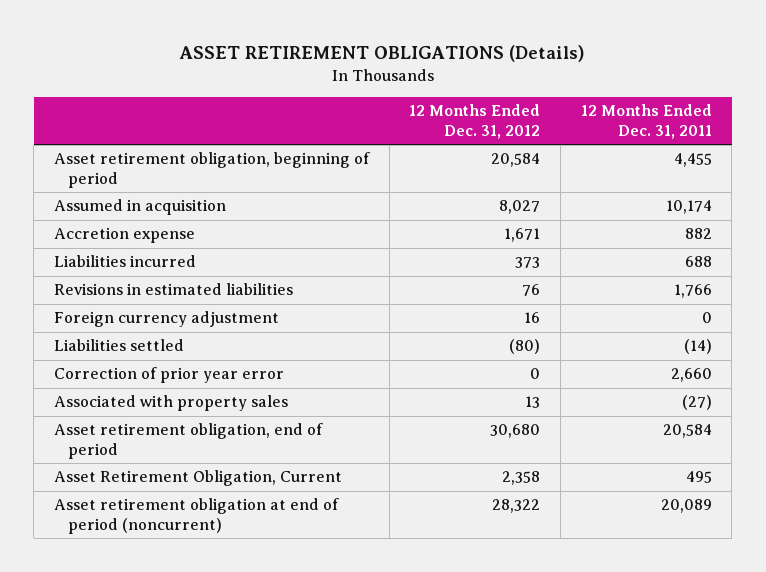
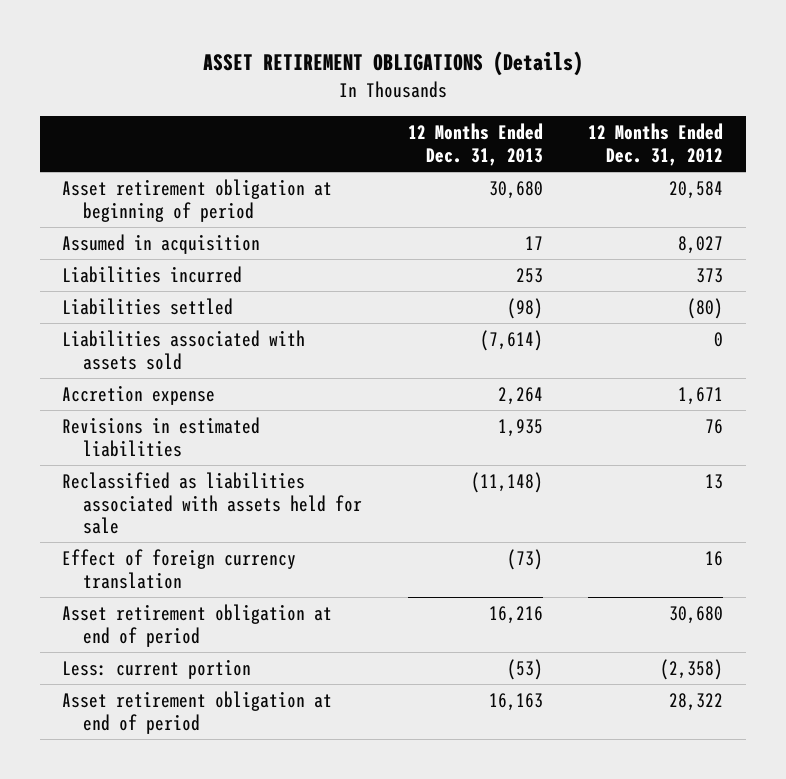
[580,104,712,139] 12 Months Ended Dec. 31, 2011 -> none
none -> [407,123,543,166] 12 Months Ended Dec. 31, 2013
[53,152,370,188] Asset retirement obligation, beginning of period -> [62,179,333,222] Asset retirement obligation at beginning of period
[53,311,279,328] Foreign currency adjustment -> none
[53,367,284,384] Correction of prior year error -> none
[53,470,342,487] Asset Retirement Obligation, Current -> none
none -> [62,330,306,370] Liabilities associated with assets sold
[53,227,195,244] Accretion expense -> [62,385,216,406] Accretion expense
[53,283,293,296] Revisions in estimated liabilities -> [62,417,261,457] Revisions in estimated liabilities
[53,395,288,412] Associated with property sales -> [62,472,363,535] Reclassified as liabilities associated with assets held for sale
none -> [62,549,297,589] Effect of foreign currency translation
[53,423,323,459] Asset retirement obligation, end of period -> [62,604,333,647] Asset retirement obligation at end of period
none -> [62,659,252,680] Less: current portion
[53,498,339,534] Asset retirement obligation at end of period (noncurrent) -> [62,691,333,734] Asset retirement obligation at end of period

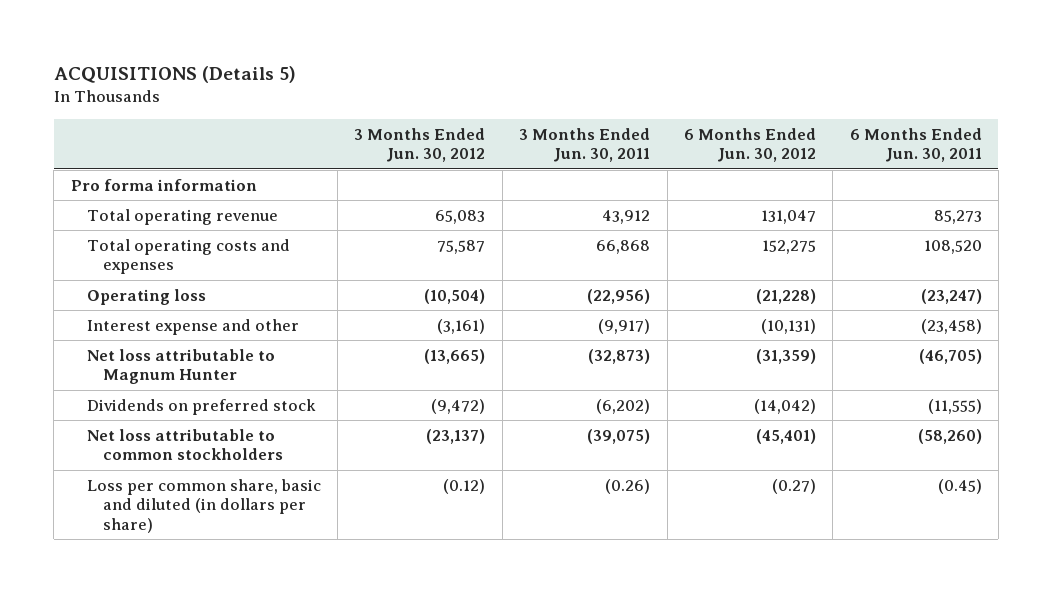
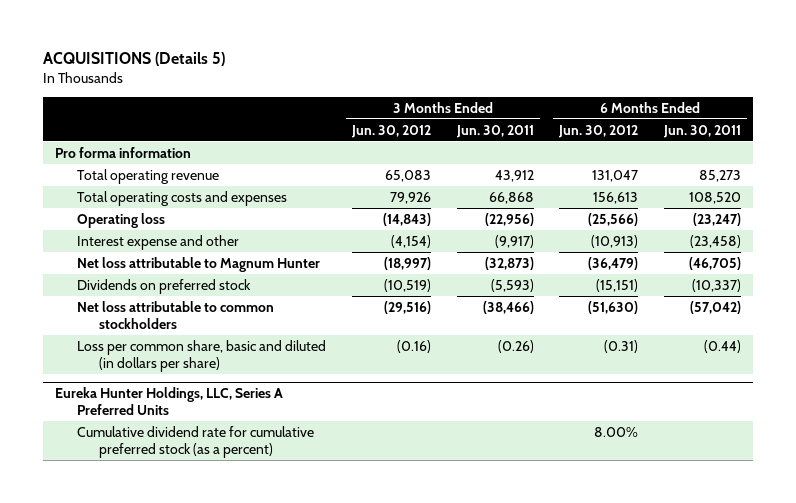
[437,239,486,254] 75,587 -> [389,191,431,204] 79,926
[761,239,816,254] 152,275 -> [593,191,639,204] 156,613
[424,288,486,304] (10,504) -> [382,212,431,226] (14,843)
[755,288,816,304] (21,228) -> [588,212,639,226] (25,566)
[437,318,486,334] (3,161) -> [390,234,431,248] (4,154)
[760,318,816,334] (10,131) -> [591,234,639,248] (10,913)
[424,348,486,364] (13,665) -> [383,256,431,270] (18,997)
[755,348,816,364] (31,359) -> [588,256,639,270] (36,479)
[431,398,486,414] (9,472) -> [383,278,431,292] (10,519)
[596,398,651,414] (6,202) -> [490,278,534,292] (5,593)
[753,398,816,414] (14,042) -> [596,278,639,292] (15,151)
[927,398,982,414] (11,555) -> [691,278,741,292] (10,337)
[426,428,486,444] (23,137) -> [383,300,431,314] (29,516)
[587,428,651,444] (39,075) -> [482,300,534,314] (38,466)
[755,428,816,444] (45,401) -> [588,300,639,314] (51,630)
[917,428,982,444] (58,260) -> [689,300,741,314] (57,042)
[443,478,486,494] (0.12) -> [396,339,431,353] (0.16)
[771,478,816,494] (0.27) -> [604,339,639,353] (0.31)
[937,478,982,494] (0.45) -> [703,339,741,353] (0.44)
none -> [55,387,284,415] Eureka Hunter Holdings, LLC, Series A Preferred Units
none -> [77,425,315,458] Cumulative dividend rate for cumulative preferred stock (as a percent)

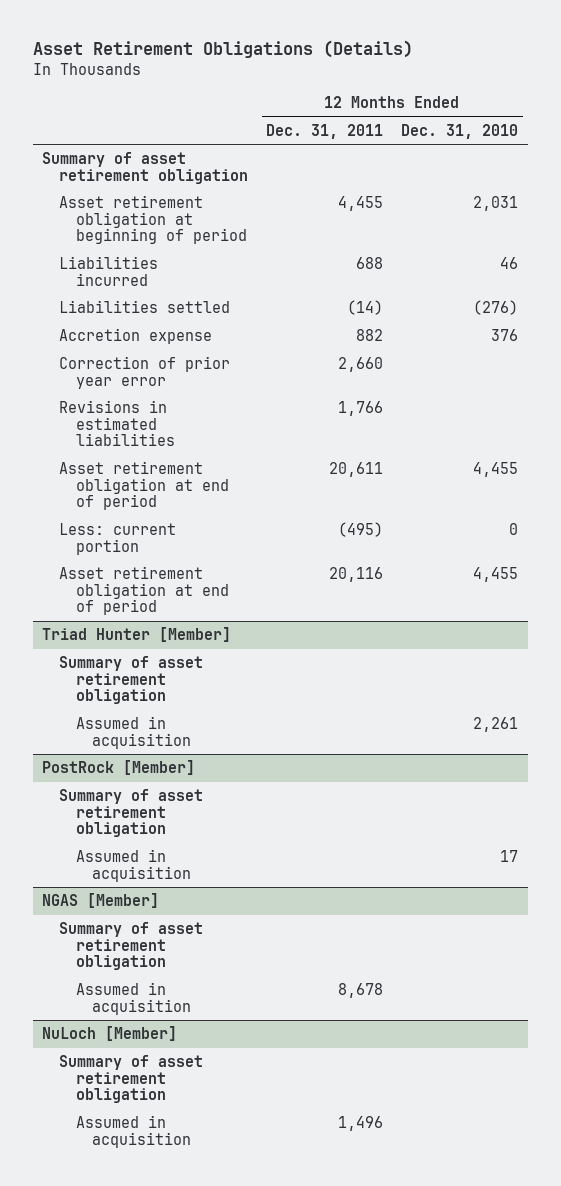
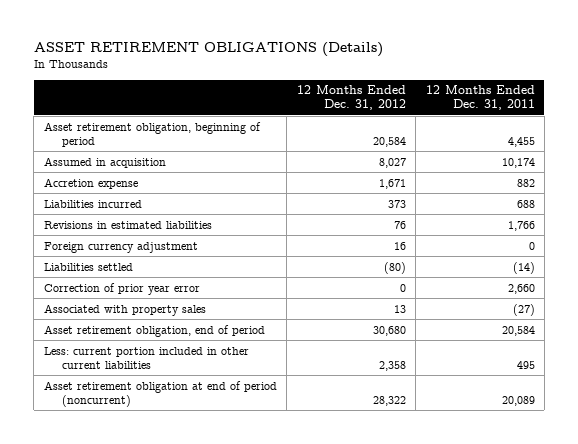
[32,40,413,59] Asset Retirement Obligations (Details) -> [33,42,383,58] ASSET RETIREMENT OBLIGATIONS (Details)
[401,123,519,139] Dec. 31, 2010 -> none
none -> [296,85,406,111] 12 Months Ended Dec. 31, 2012
[42,152,248,184] Summary of asset retirement obligation -> none
[58,195,247,245] Asset retirement obligation at beginning of period -> [43,121,261,147] Asset retirement obligation, beginning of period
none -> [43,156,166,168] Assumed in acquisition
[58,328,212,345] Accretion expense -> [43,177,138,189] Accretion expense
[58,400,175,447] Revisions in estimated liabilities -> [43,220,212,229] Revisions in estimated liabilities
none -> [43,241,198,253] Foreign currency adjustment
[42,627,232,643] Triad Hunter [Member] -> none
[58,656,203,705] Summary of asset retirement obligation -> none
[75,716,192,749] Assumed in acquisition -> none
[42,760,196,776] PostRock [Member] -> none
[58,789,203,838] Summary of asset retirement obligation -> none
[75,849,192,882] Assumed in acquisition -> none
[42,893,160,909] NGAS [Member] -> none
[58,922,203,971] Summary of asset retirement obligation -> none
[75,982,192,1015] Assumed in acquisition -> none
[42,1026,178,1042] NuLoch [Member] -> none
[58,1055,203,1104] Summary of asset retirement obligation -> none
[75,1115,192,1148] Assumed in acquisition -> none
none -> [43,303,206,316] Associated with property sales
[58,461,229,511] Asset retirement obligation at end of period -> [43,324,265,337] Asset retirement obligation, end of period
[329,462,384,478] 20,611 -> [501,325,535,336] 20,584
[58,523,176,555] Less: current portion -> [43,346,249,369] Less: current portion included in other current liabilities
[338,522,384,538] (495) -> [516,360,535,369] 495
[58,566,229,616] Asset retirement obligation at end of period -> [43,380,277,407] Asset retirement obligation at end of period (noncurrent)
[329,567,384,583] 20,116 -> [501,395,535,406] 20,089

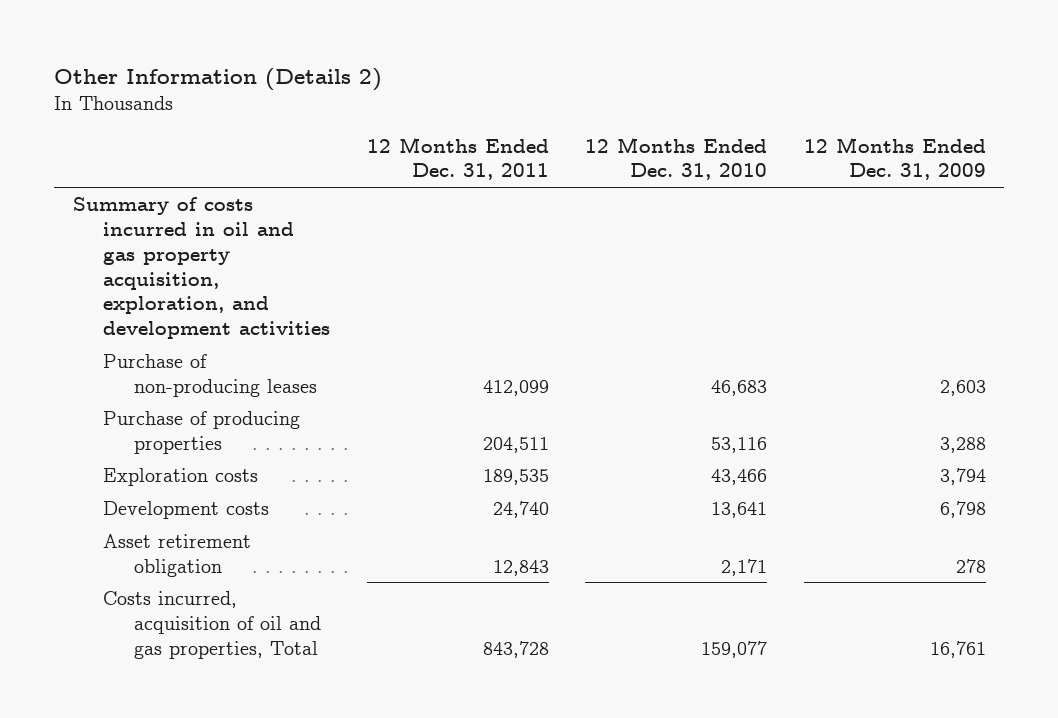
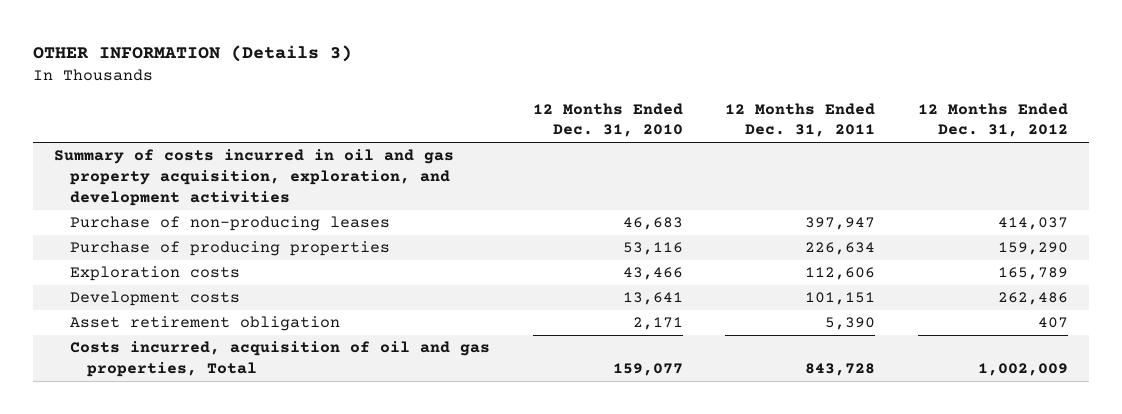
[54,68,383,92] Other Information (Details 2) -> [32,44,352,62] OTHER INFORMATION (Details 3)
[803,136,986,181] 12 Months Ended Dec. 31, 2009 -> none
none -> [918,102,1069,138] 12 Months Ended Dec. 31, 2012
[482,379,549,396] 412,099 -> [805,217,876,231] 397,947
[482,436,549,453] 204,511 -> [805,242,876,256] 226,634
[482,468,549,485] 189,535 -> [805,267,876,281] 112,606
[492,500,549,518] 24,740 -> [805,292,876,306] 101,151
[492,559,549,576] 12,843 -> [825,317,876,331] 5,390

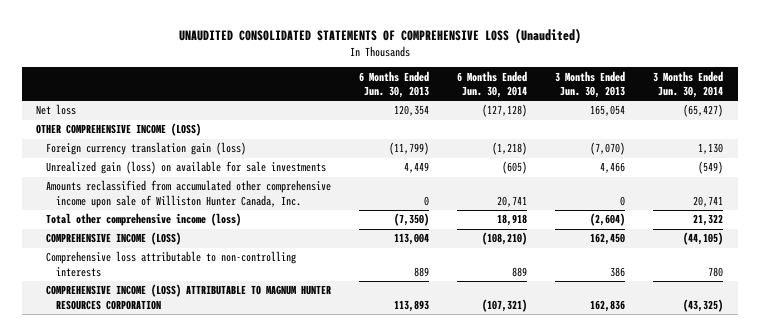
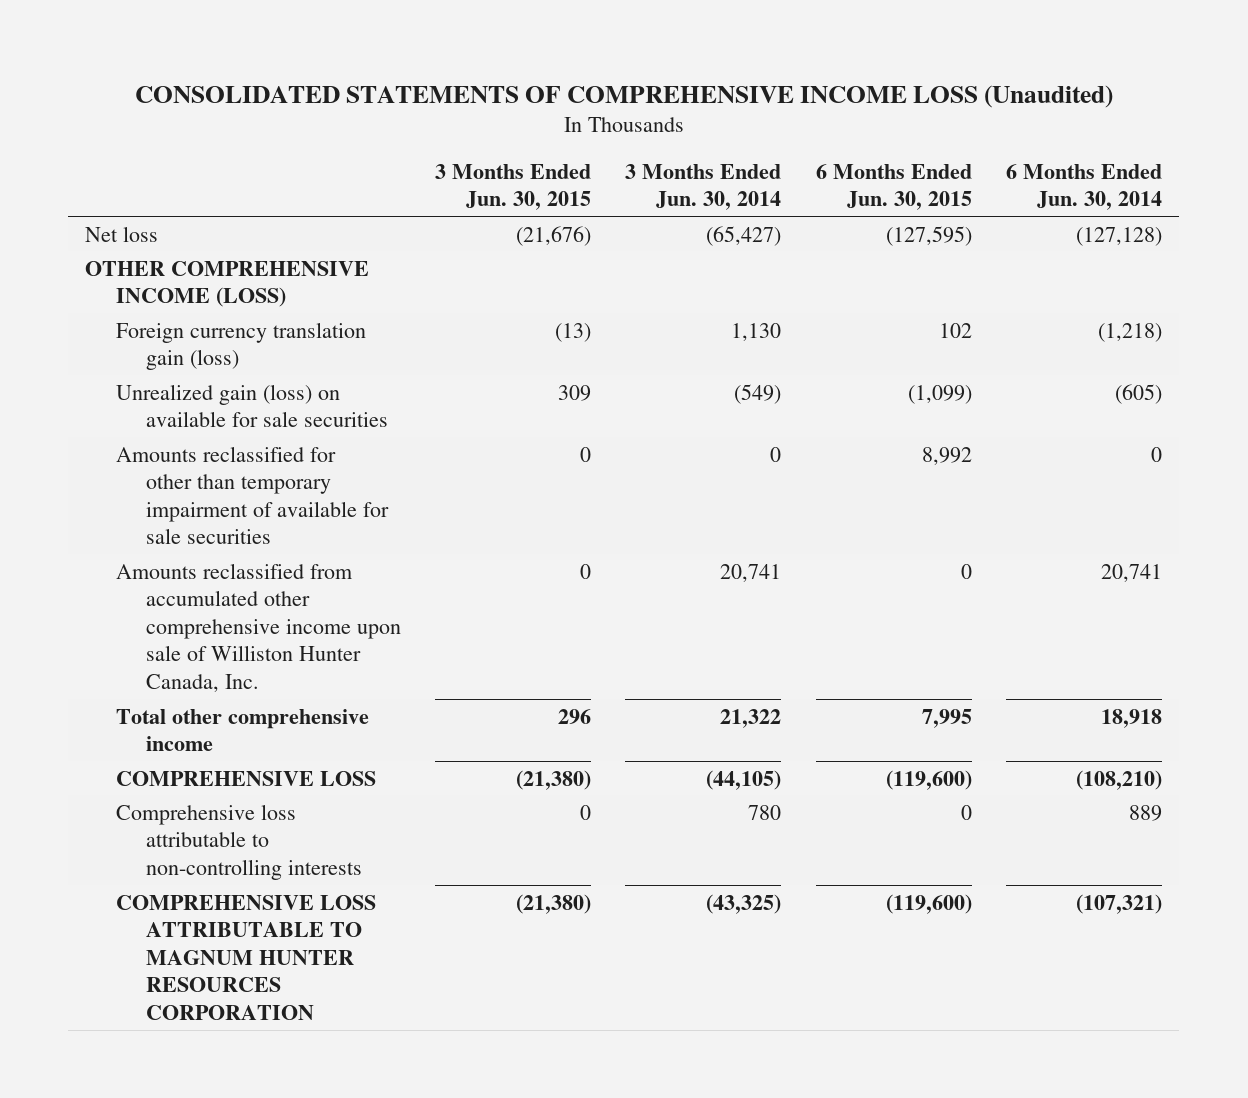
[178,28,581,45] UNAUDITED CONSOLIDATED STATEMENTS OF COMPREHENSIVE LOSS (Unaudited) -> [134,84,1113,108] CONSOLIDATED STATEMENTS OF COMPREHENSIVE INCOME LOSS (Unaudited)
[359,70,430,98] 6 Months Ended Jun. 30, 2013 -> none
[555,70,626,98] 3 Months Ended Jun. 30, 2013 -> none
none -> [435,163,592,211] 3 Months Ended Jun. 30, 2015
none -> [815,163,972,211] 6 Months Ended Jun. 30, 2015
[46,161,327,175] Unrealized gain (loss) on available for sale investments -> [115,383,388,428] Unrealized gain (loss) on available for sale securities
none -> [115,445,389,545] Amounts reclassified for other than temporary impairment of available for sale securities
[46,213,242,227] Total other comprehensive income (loss) -> [115,708,369,752] Total other comprehensive income
[46,232,182,246] COMPREHENSIVE INCOME (LOSS) -> [115,770,376,786] COMPREHENSIVE LOSS
[46,284,332,310] COMPREHENSIVE INCOME (LOSS) ATTRIBUTABLE TO MAGNUM HUNTER RESOURCES CORPORATION -> [115,894,376,1020] COMPREHENSIVE LOSS ATTRIBUTABLE TO MAGNUM HUNTER RESOURCES CORPORATION

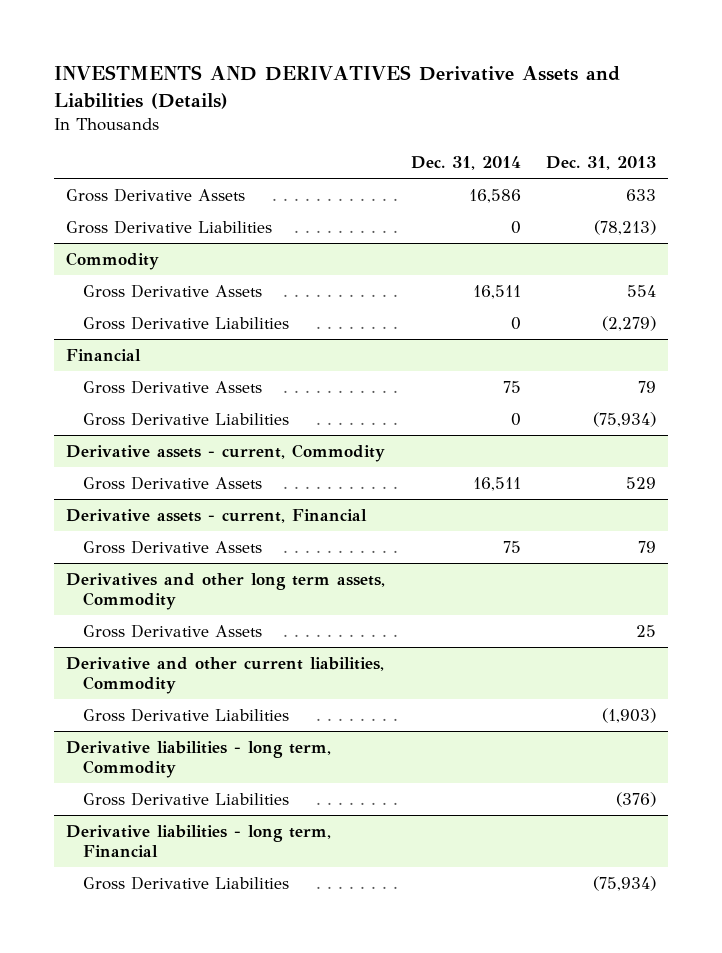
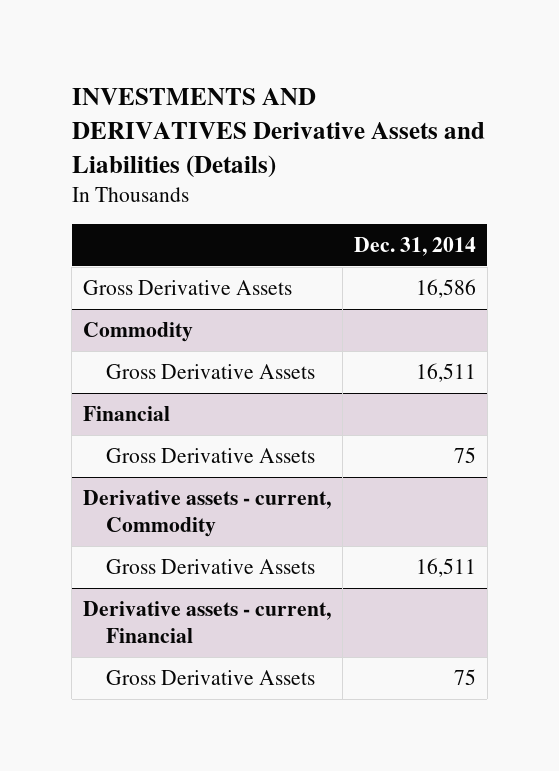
[545,156,656,171] Dec. 31, 2013 -> none
[66,219,273,234] Gross Derivative Liabilities -> none
[83,315,290,330] Gross Derivative Liabilities -> none
[83,411,290,426] Gross Derivative Liabilities -> none
[66,572,386,610] Derivatives and other long term assets, Commodity -> none
[83,623,263,638] Gross Derivative Assets -> none
[66,656,385,694] Derivative and other current liabilities, Commodity -> none
[83,707,290,722] Gross Derivative Liabilities -> none
[66,740,332,778] Derivative liabilities - long term, Commodity -> none
[83,791,290,806] Gross Derivative Liabilities -> none
[66,824,332,857] Derivative liabilities - long term, Financial -> none
[83,875,290,890] Gross Derivative Liabilities -> none

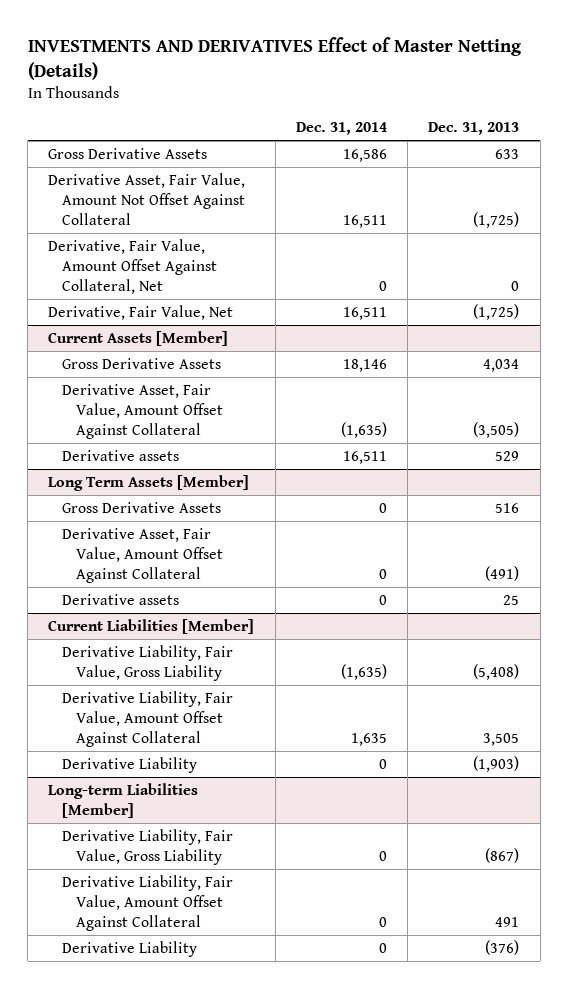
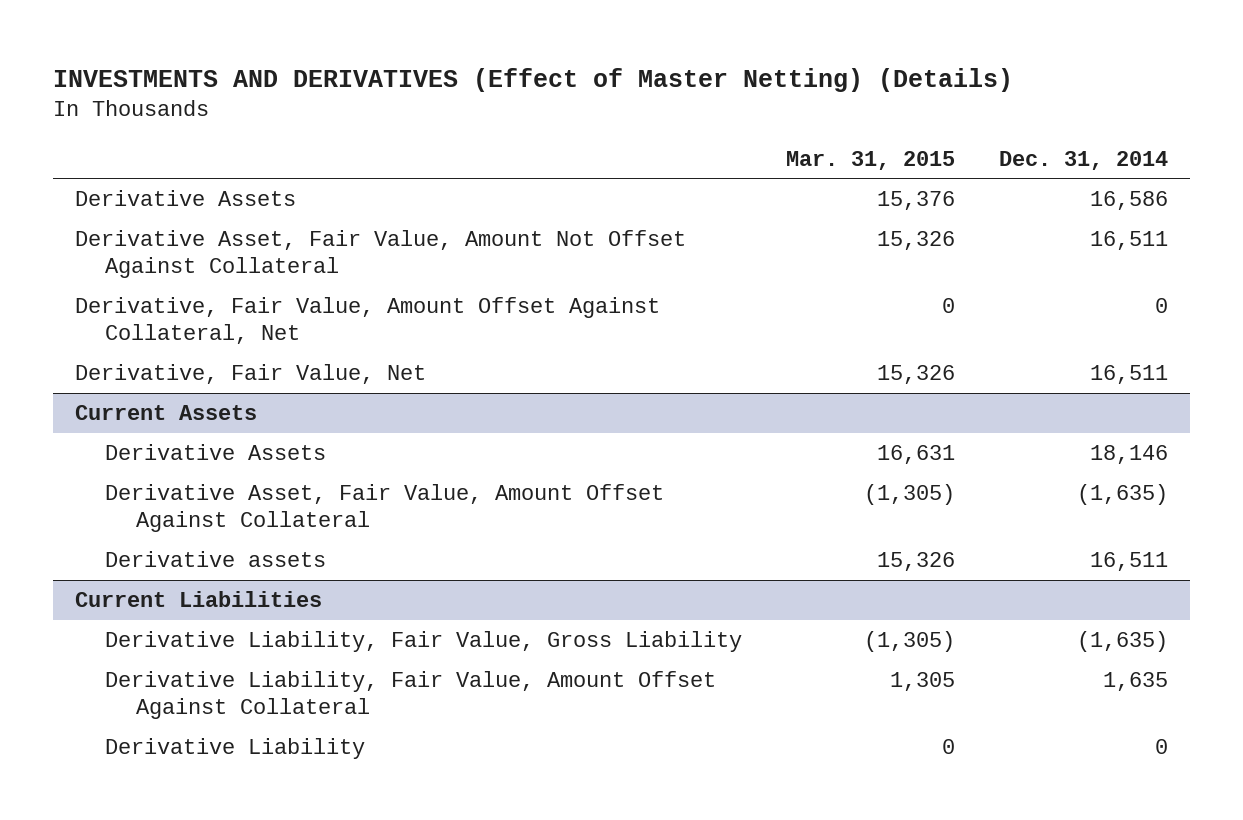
[27,37,522,80] INVESTMENTS AND DERIVATIVES Effect of Master Netting (Details) -> [52,67,1013,92] INVESTMENTS AND DERIVATIVES (Effect of Master Netting) (Details)
[428,122,520,136] Dec. 31, 2013 -> none
none -> [786,150,956,170] Mar. 31, 2015
[48,147,208,159] Gross Derivative Assets -> [74,190,296,207] Derivative Assets
[48,330,229,346] Current Assets [Member] -> [74,405,257,421] Current Assets
[62,357,222,369] Gross Derivative Assets -> [105,444,327,461] Derivative Assets
[48,474,250,491] Long Term Assets [Member] -> none
[62,501,222,513] Gross Derivative Assets -> none
[62,527,224,583] Derivative Asset, Fair Value, Amount Offset Against Collateral -> none
[62,593,180,605] Derivative assets -> none
[48,618,255,634] Current Liabilities [Member] -> [74,591,322,608] Current Liabilities
[48,782,199,818] Long-term Liabilities [Member] -> none
[62,828,234,865] Derivative Liability, Fair Value, Gross Liability -> none
[62,874,234,931] Derivative Liability, Fair Value, Amount Offset Against Collateral -> none
[62,940,198,957] Derivative Liability -> none

